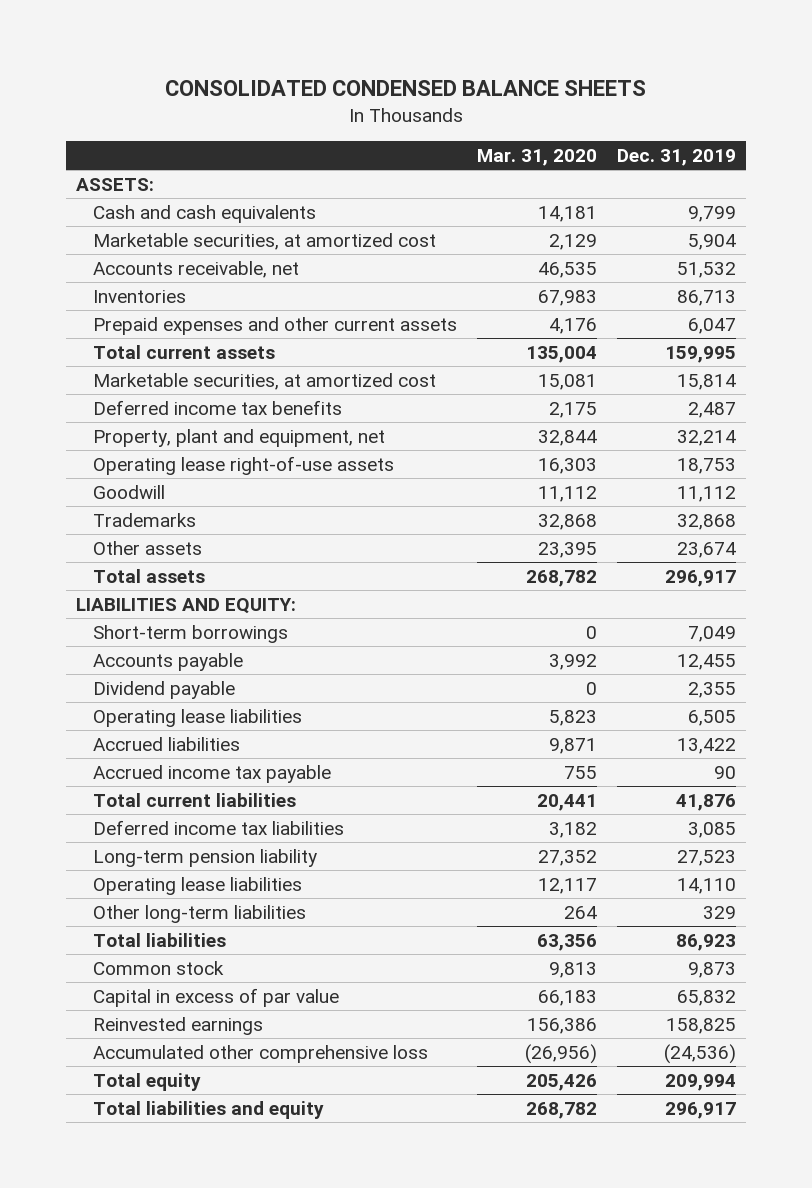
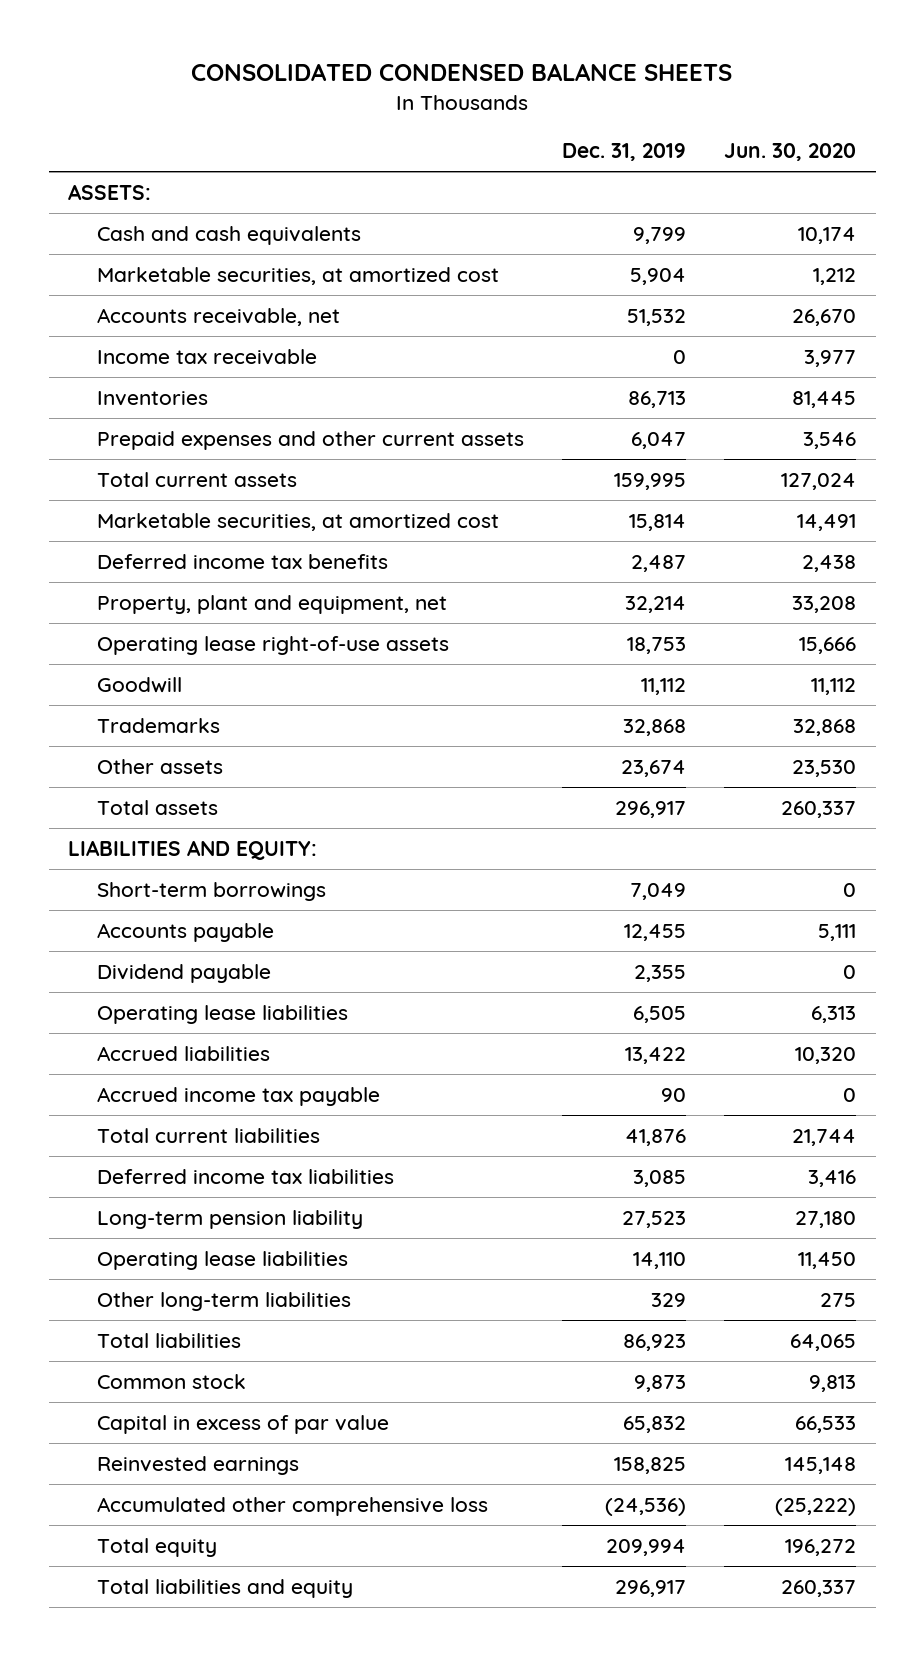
[476,149,597,167] Mar. 31, 2020 -> none
none -> [724,143,857,162] Jun. 30, 2020
none -> [97,348,318,365] Income tax receivable

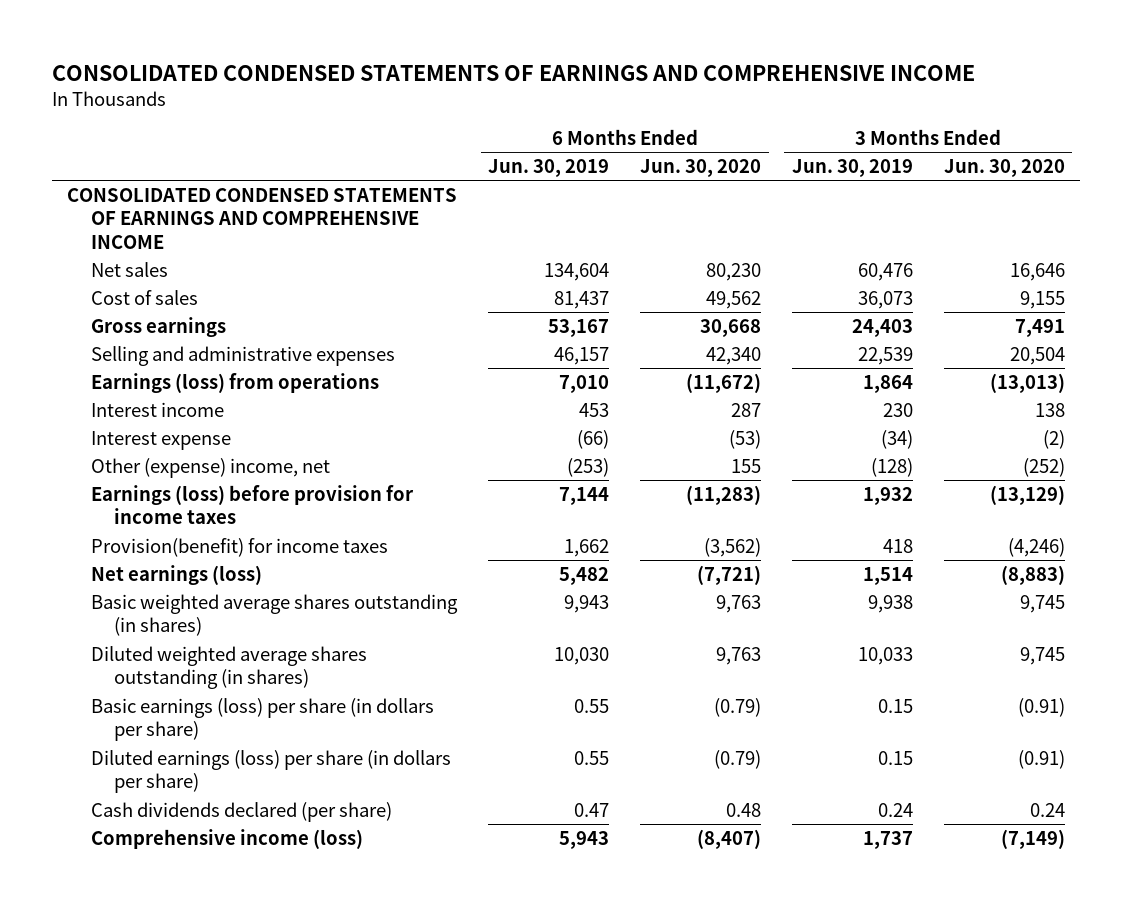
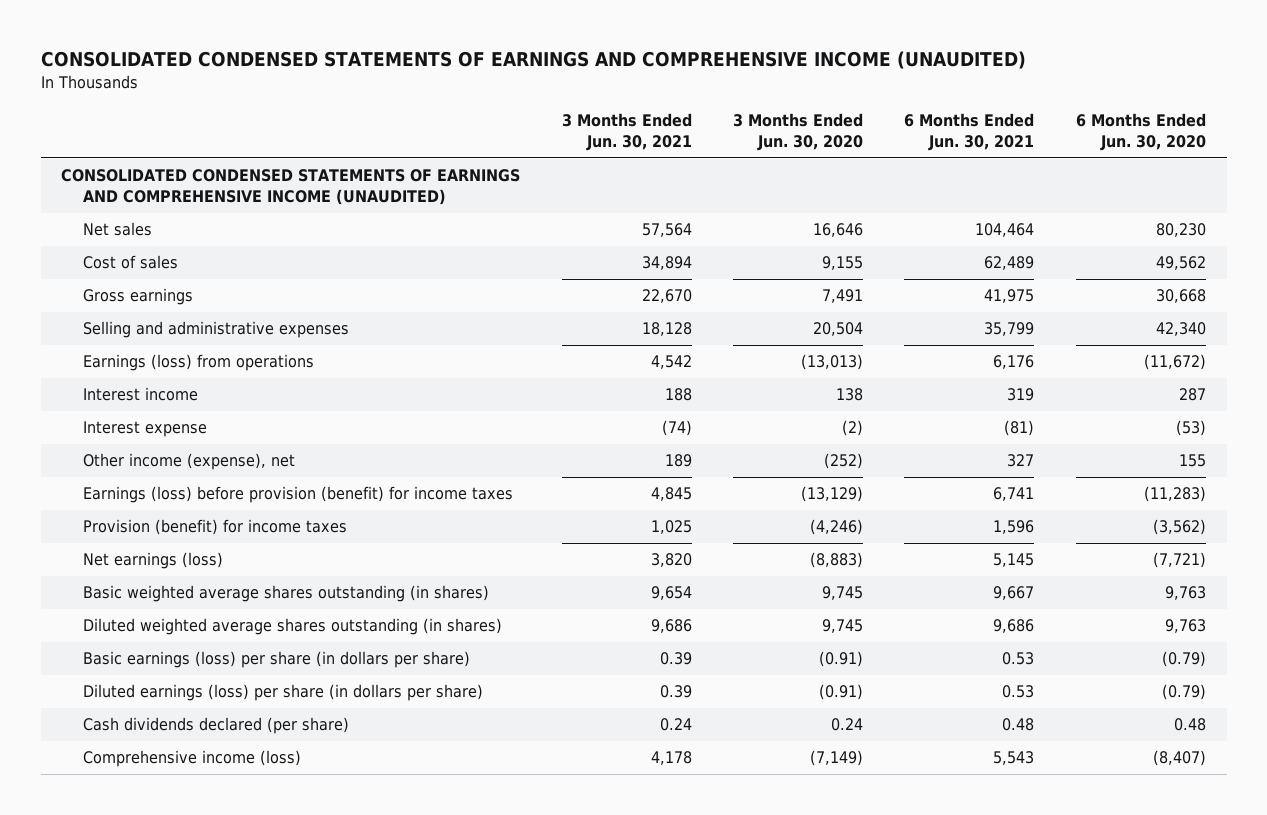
[52,64,976,81] CONSOLIDATED CONDENSED STATEMENTS OF EARNINGS AND COMPREHENSIVE INCOME -> [40,50,1026,69] CONSOLIDATED CONDENSED STATEMENTS OF EARNINGS AND COMPREHENSIVE INCOME (UNAUDITED)
[488,159,610,178] Jun. 30, 2019 -> none
[791,159,913,178] Jun. 30, 2019 -> none
none -> [561,113,692,152] 3 Months Ended Jun. 30, 2021
none -> [904,113,1035,152] 6 Months Ended Jun. 30, 2021
[67,187,458,249] CONSOLIDATED CONDENSED STATEMENTS OF EARNINGS AND COMPREHENSIVE INCOME -> [61,169,521,206] CONSOLIDATED CONDENSED STATEMENTS OF EARNINGS AND COMPREHENSIVE INCOME (UNAUDITED)
[90,457,330,478] Other (expense) income, net -> [83,453,296,471] Other income (expense), net
[90,484,414,525] Earnings (loss) before provision for income taxes -> [83,486,514,504] Earnings (loss) before provision (benefit) for income taxes
[90,537,388,557] Provision(benefit) for income taxes -> [83,519,348,536] Provision (benefit) for income taxes

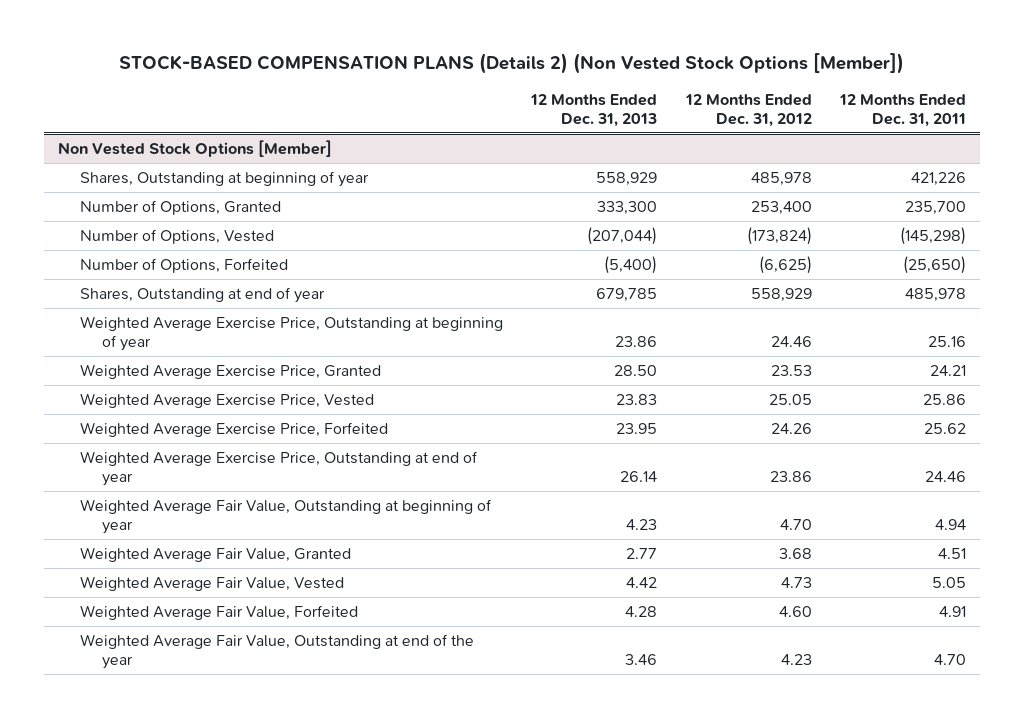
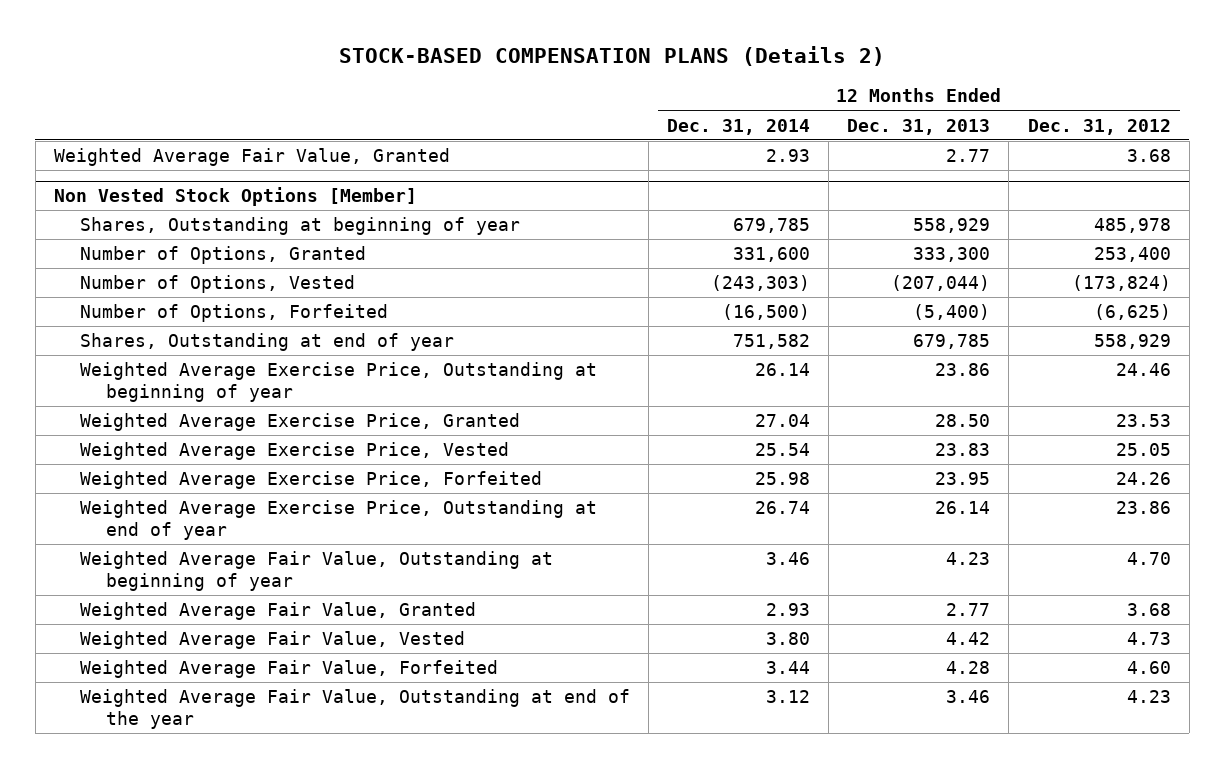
[118,52,904,74] STOCK-BASED COMPENSATION PLANS (Details 2) (Non Vested Stock Options [Member]) -> [339,46,886,67] STOCK-BASED COMPENSATION PLANS (Details 2)
[838,93,966,127] 12 Months Ended Dec. 31, 2011 -> none
none -> [667,118,811,135] Dec. 31, 2014
none -> [53,148,450,167] Weighted Average Fair Value, Granted

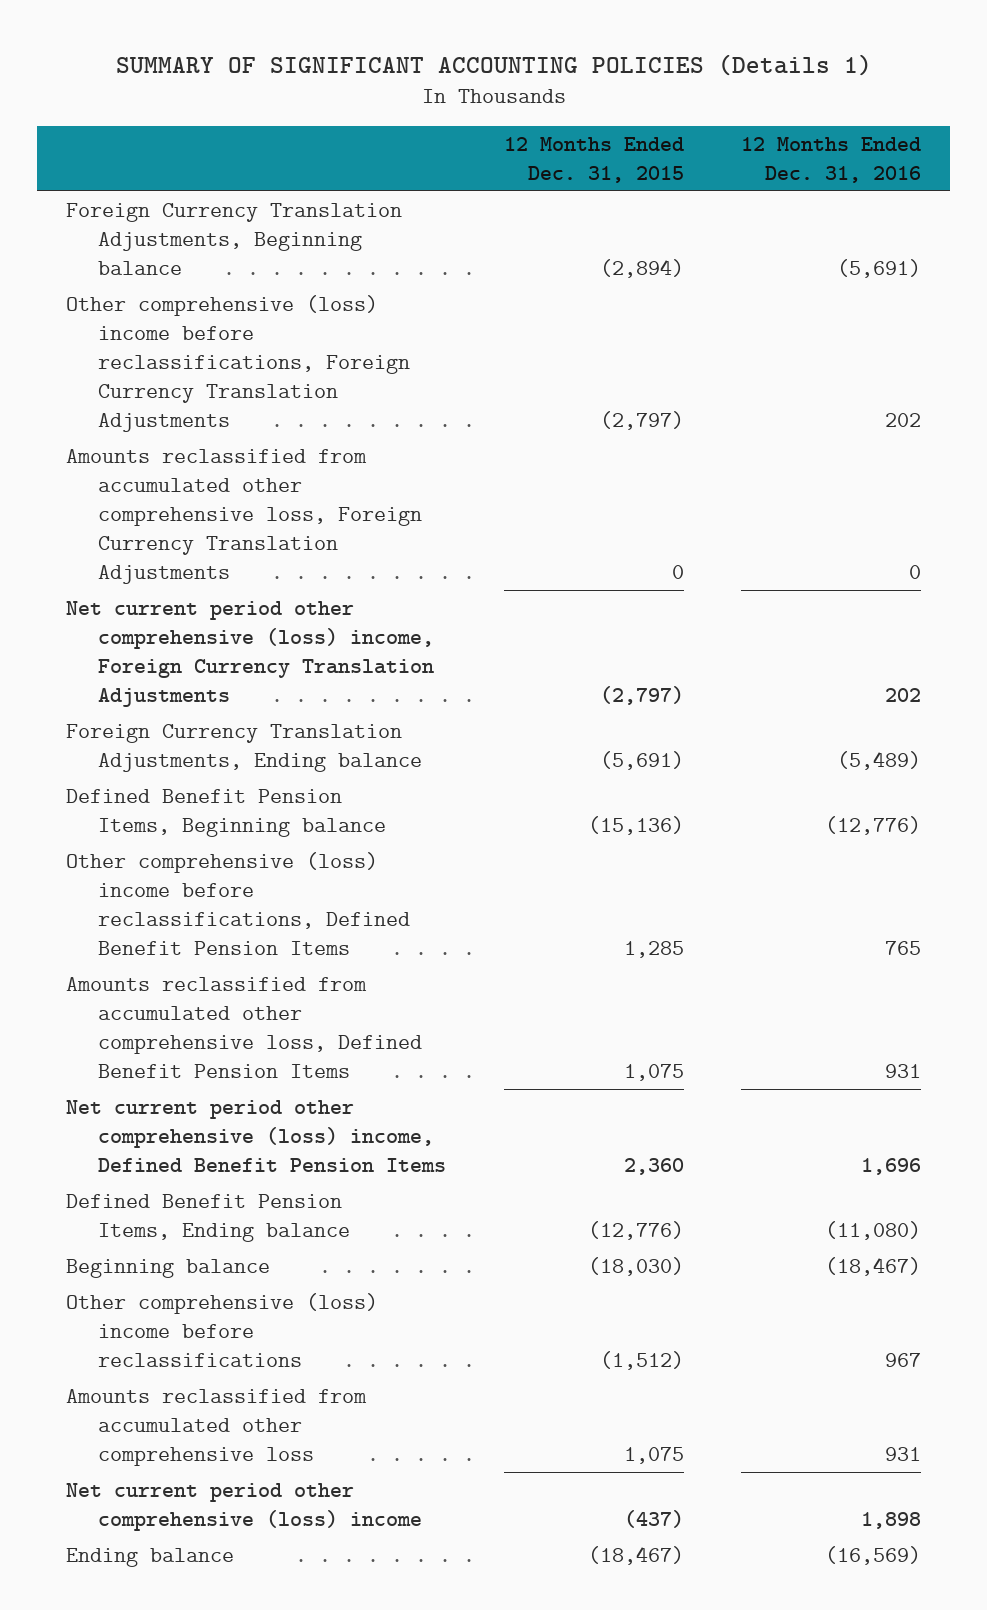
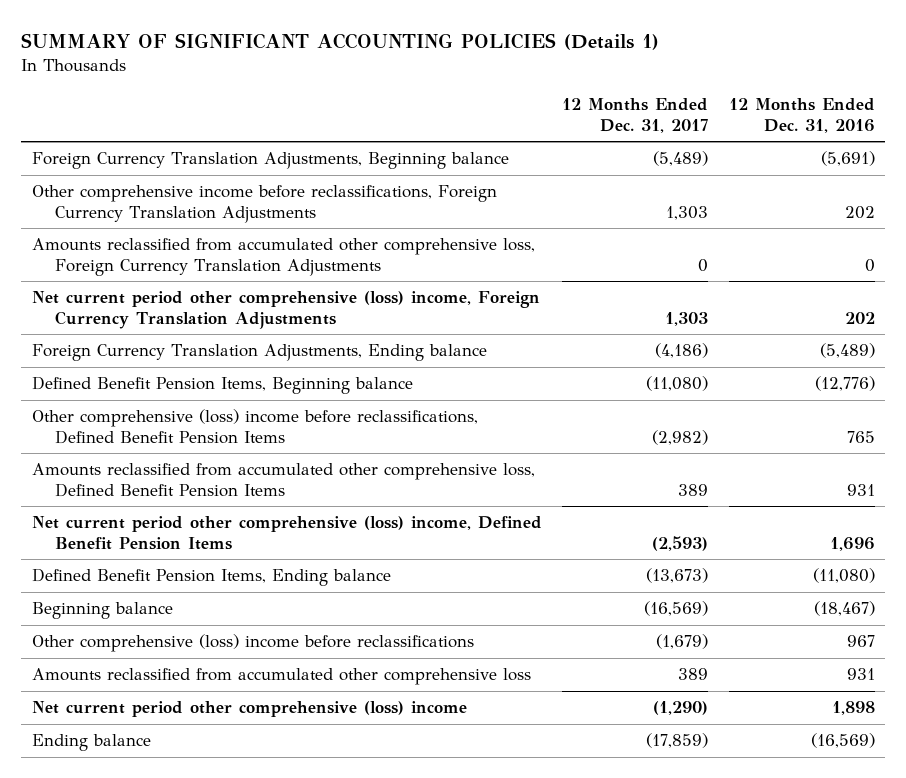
[503,136,684,183] 12 Months Ended Dec. 31, 2015 -> none
none -> [562,98,709,133] 12 Months Ended Dec. 31, 2017
[66,294,410,432] Other comprehensive (loss) income before reclassifications, Foreign Currency Translation Adjustments -> [31,185,497,223] Other comprehensive income before reclassifications, Foreign Currency Translation Adjustments

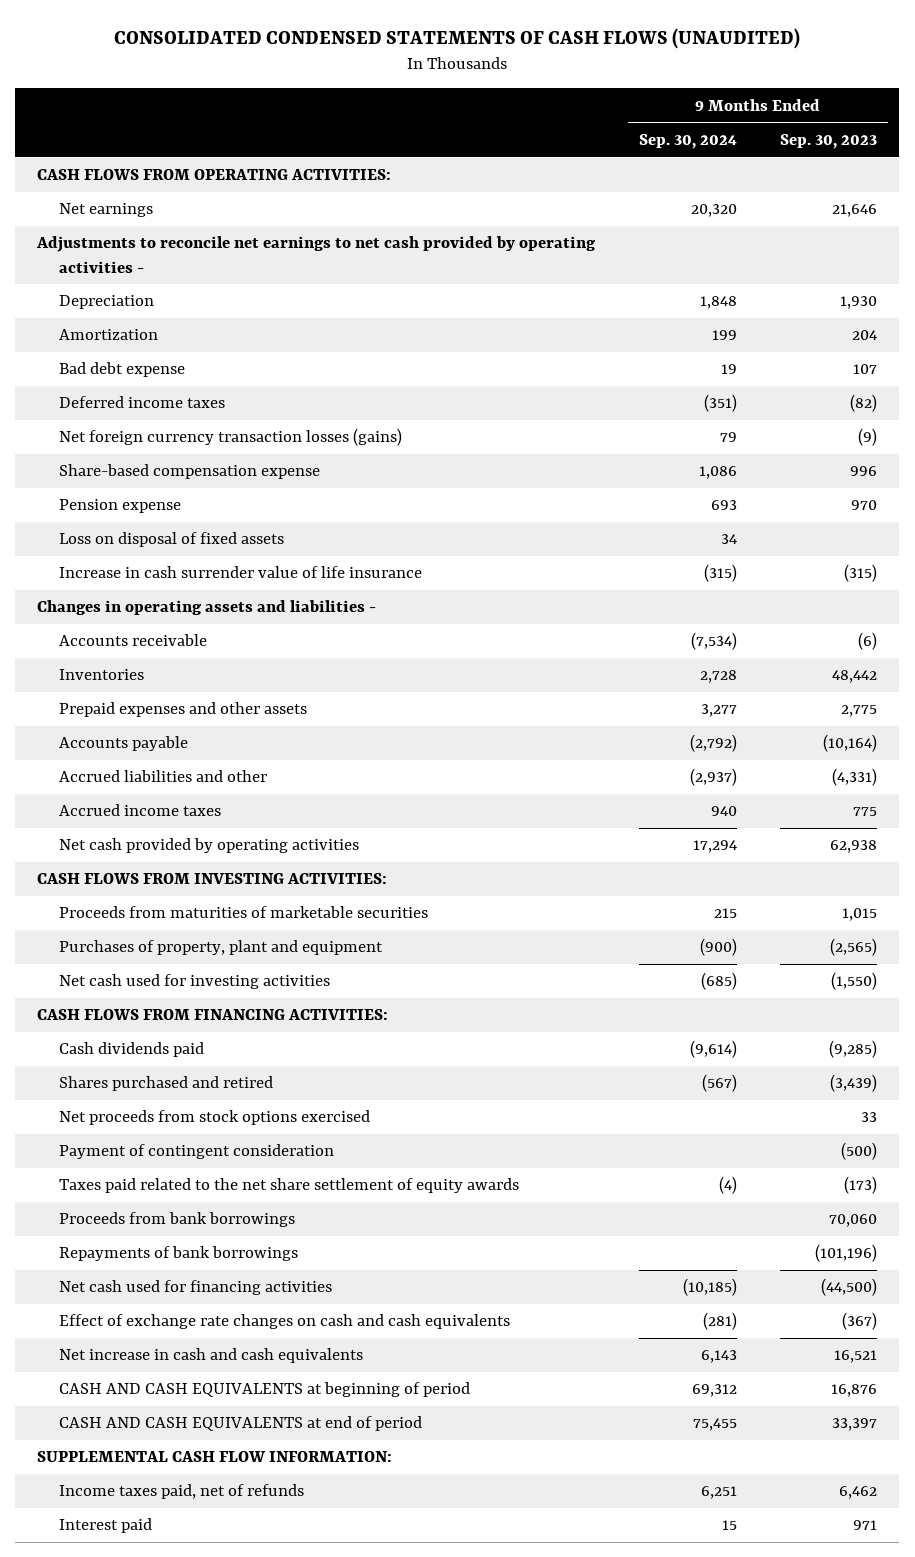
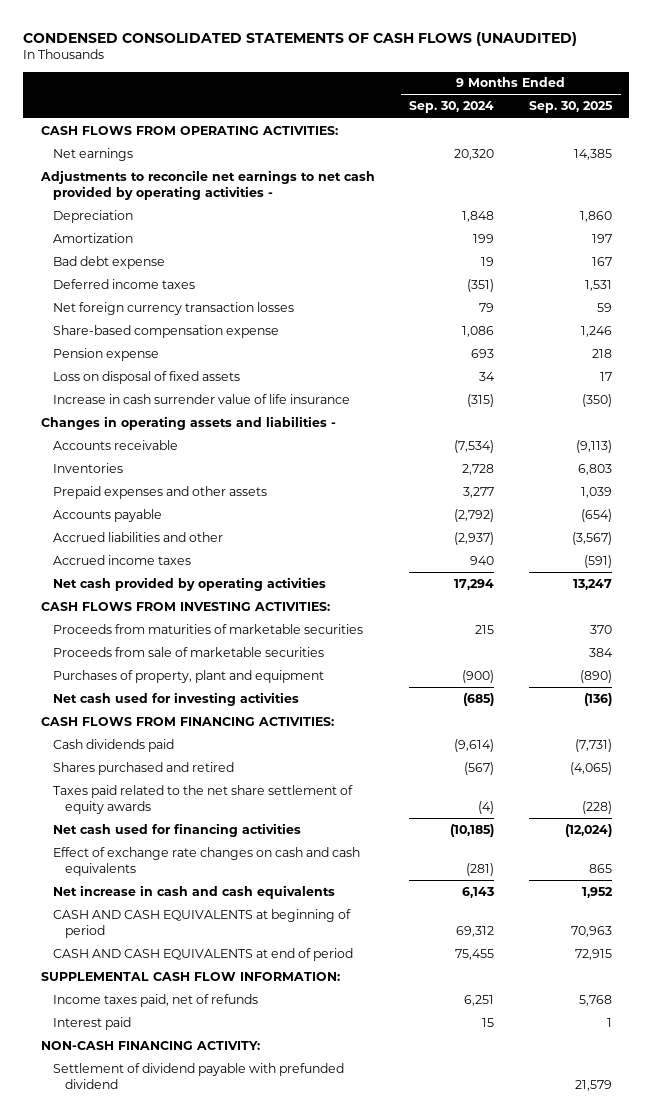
[114,28,801,50] CONSOLIDATED CONDENSED STATEMENTS OF CASH FLOWS (UNAUDITED) -> [23,31,578,46] CONDENSED CONSOLIDATED STATEMENTS OF CASH FLOWS (UNAUDITED)
[780,133,878,149] Sep. 30, 2023 -> none
none -> [529,101,614,114] Sep. 30, 2025
[58,428,402,447] Net foreign currency transaction losses (gains) -> [52,301,294,315] Net foreign currency transaction losses
none -> [52,646,324,657] Proceeds from sale of marketable securities
[58,1110,370,1126] Net proceeds from stock options exercised -> none
[58,1144,334,1160] Payment of contingent consideration -> none
[58,1212,295,1228] Proceeds from bank borrowings -> none
[58,1246,298,1262] Repayments of bank borrowings -> none
none -> [40,1040,260,1050] NON-CASH FINANCING ACTIVITY:
none -> [52,1062,344,1089] Settlement of dividend payable with prefunded dividend

